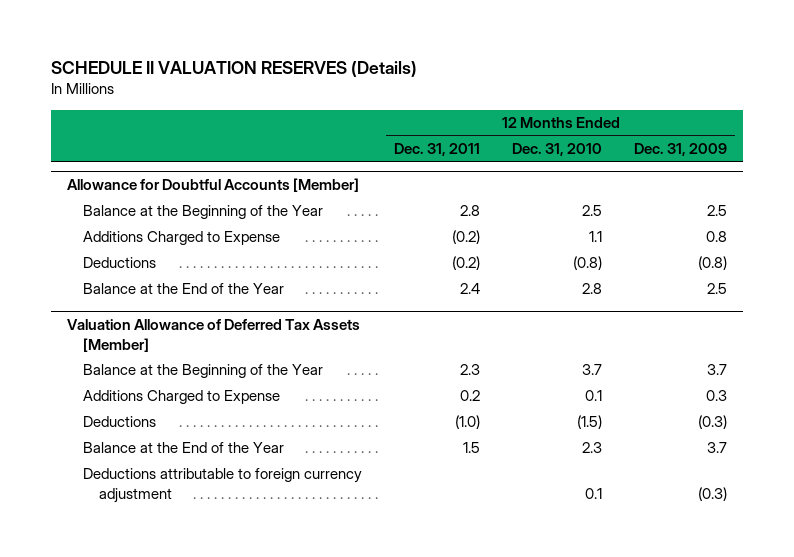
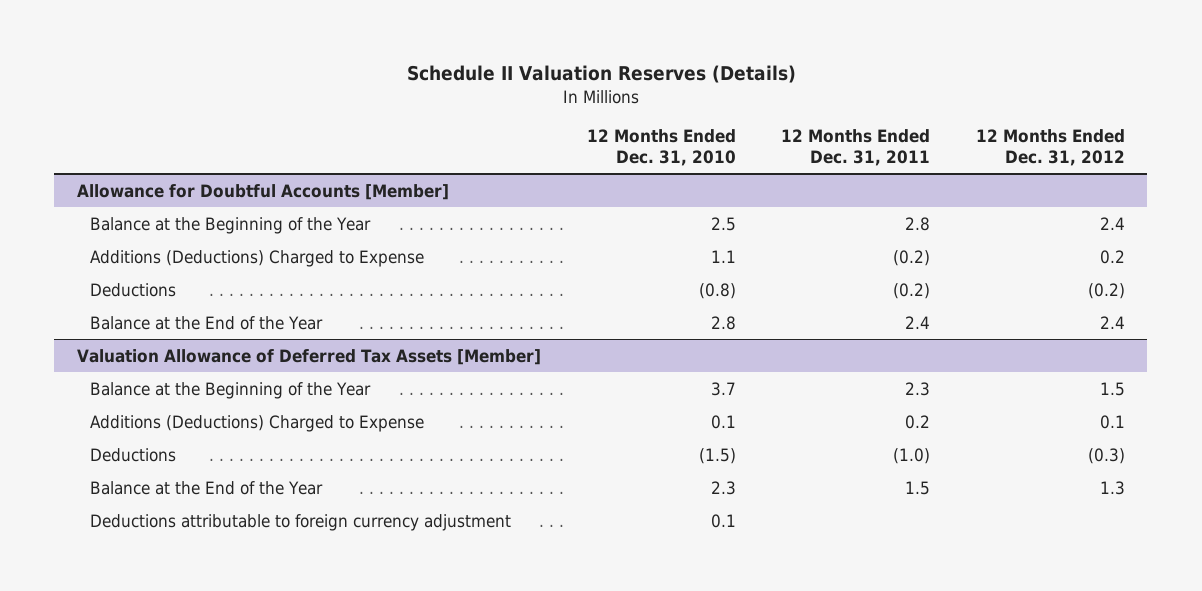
[50,61,417,78] SCHEDULE II VALUATION RESERVES (Details) -> [406,65,796,84] Schedule II Valuation Reserves (Details)
[634,142,728,156] Dec. 31, 2009 -> none
none -> [975,129,1125,166] 12 Months Ended Dec. 31, 2012
[82,231,280,246] Additions Charged to Expense -> [89,249,424,267] Additions (Deductions) Charged to Expense
[82,390,280,405] Additions Charged to Expense -> [89,414,424,432] Additions (Deductions) Charged to Expense

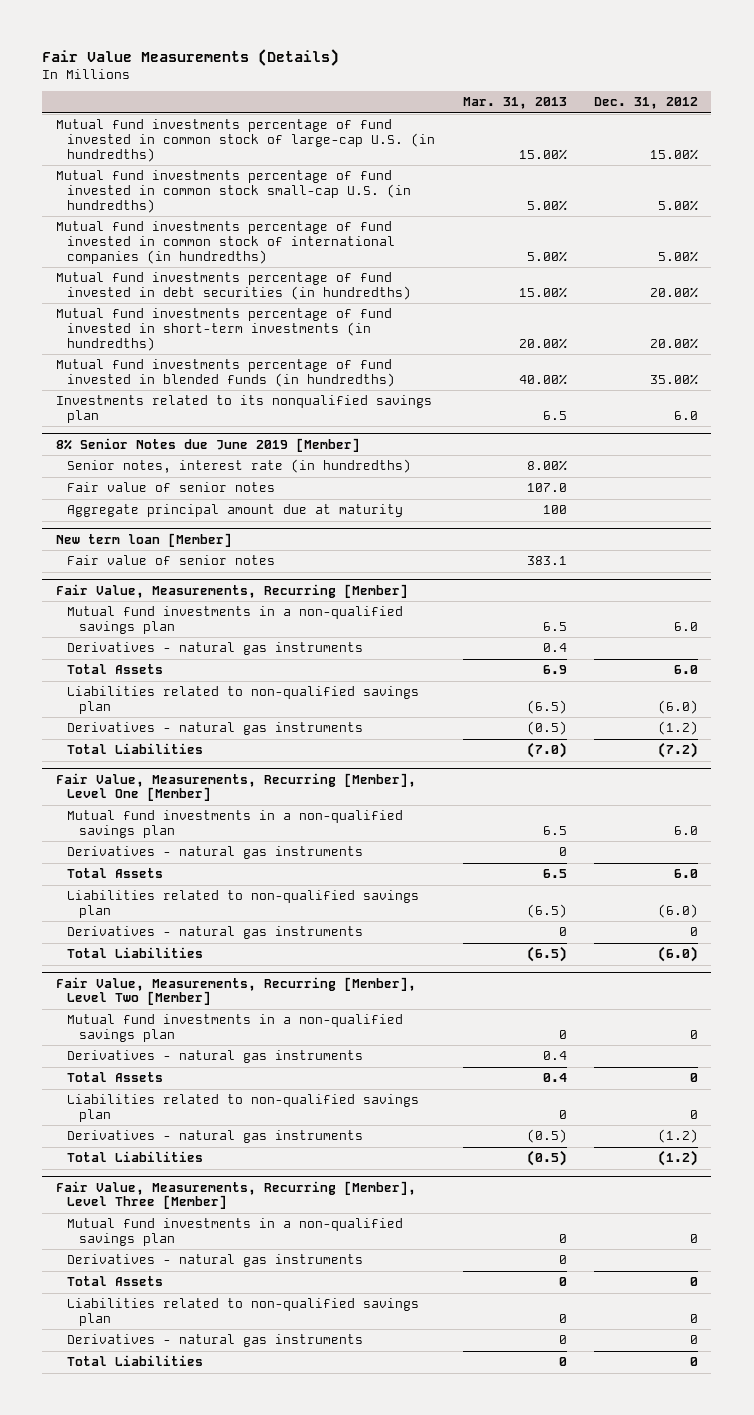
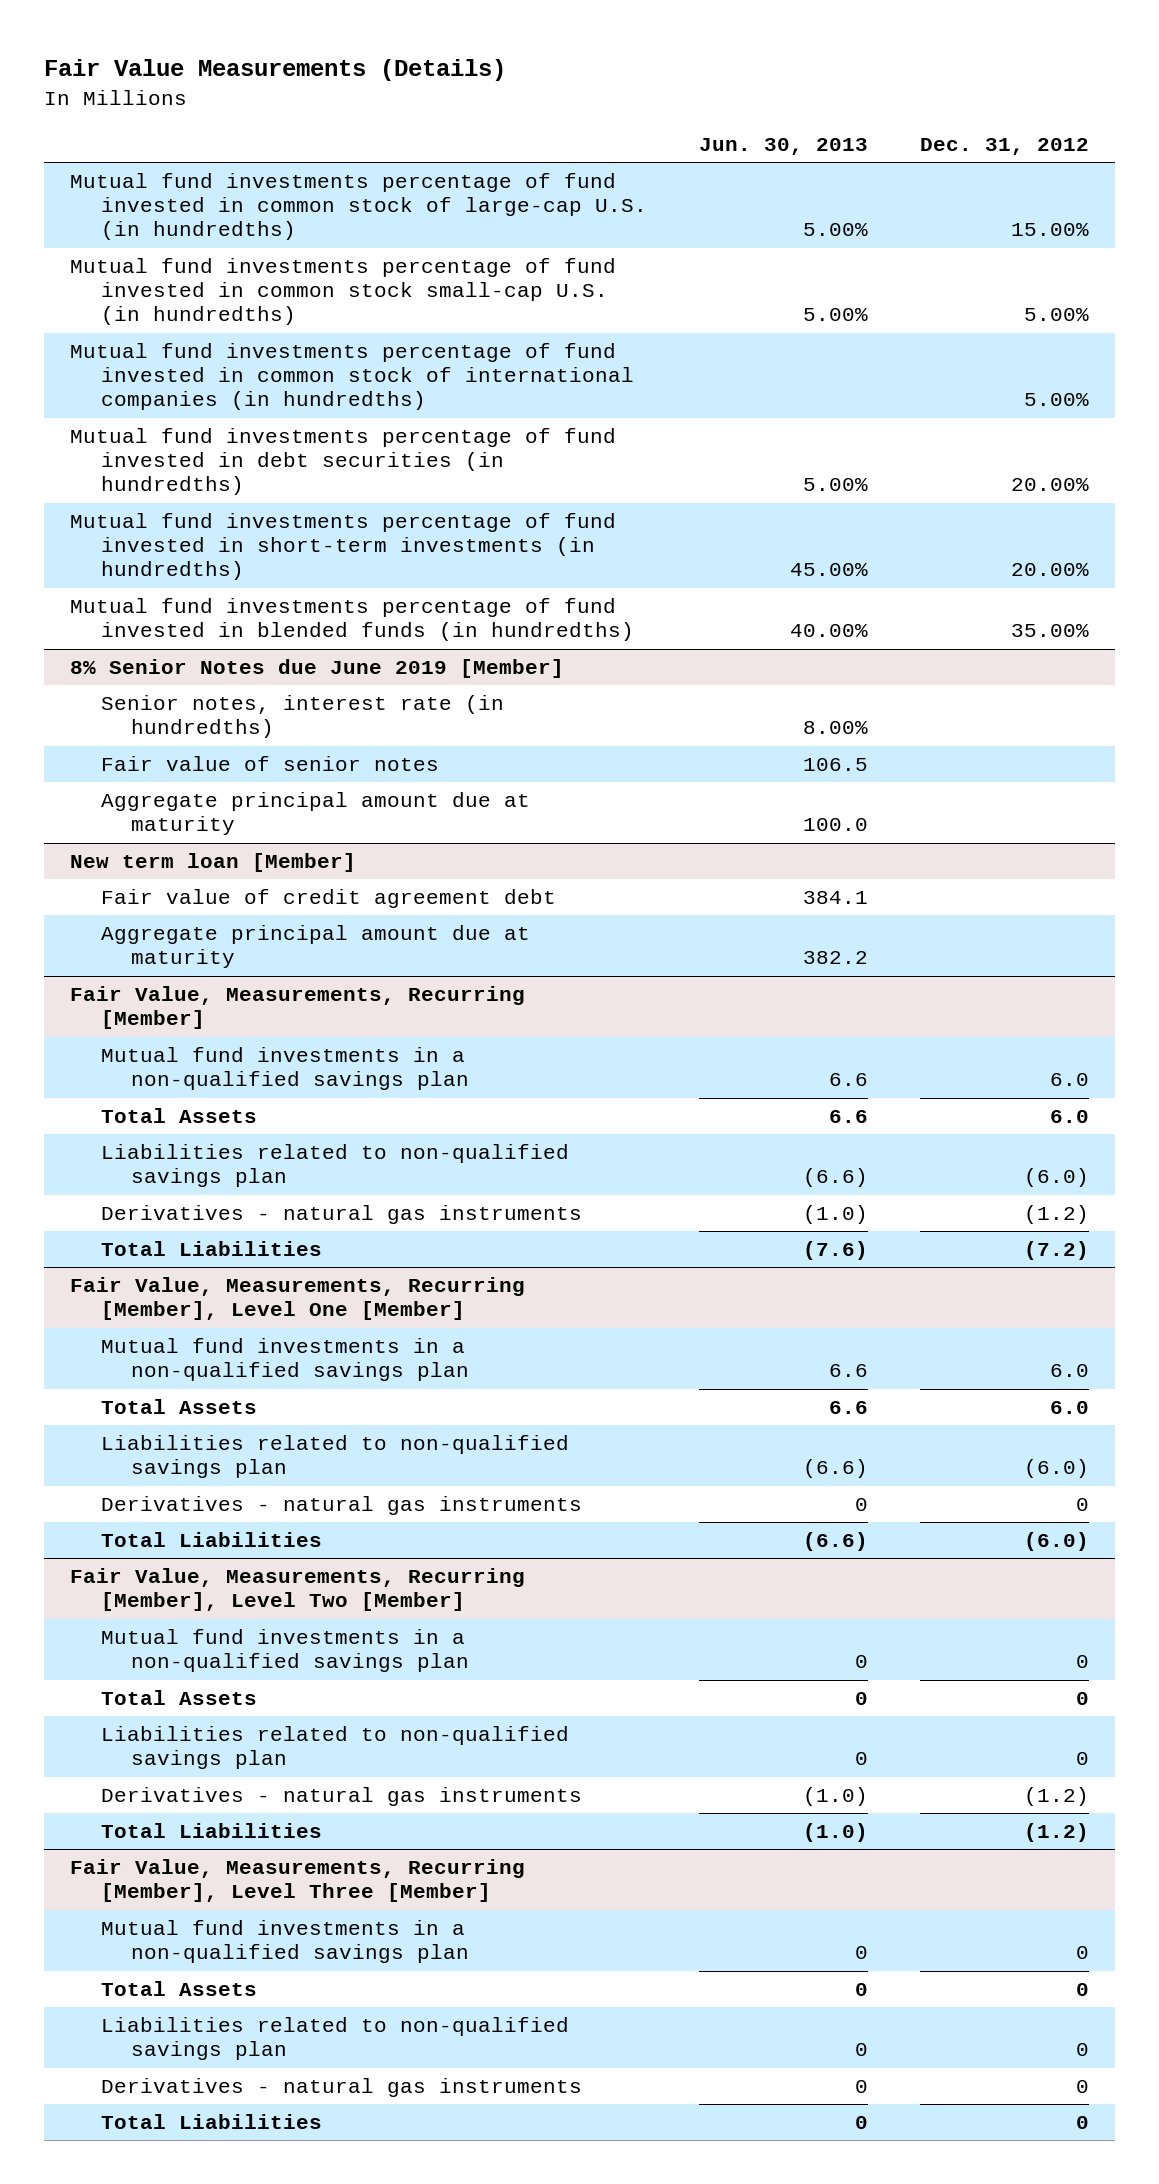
[462,97,567,110] Mar. 31, 2013 -> none
none -> [698,137,868,155] Jun. 30, 2013
[55,395,432,423] Investments related to its nonqualified savings plan -> none
[67,555,276,566] Fair value of senior notes -> [100,889,556,909] Fair value of credit agreement debt
none -> [100,925,530,969] Aggregate principal amount due at maturity
[67,642,364,656] Derivatives - natural gas instruments -> none
[67,846,364,860] Derivatives - natural gas instruments -> none
[67,1050,364,1064] Derivatives - natural gas instruments -> none
[67,1254,364,1268] Derivatives - natural gas instruments -> none

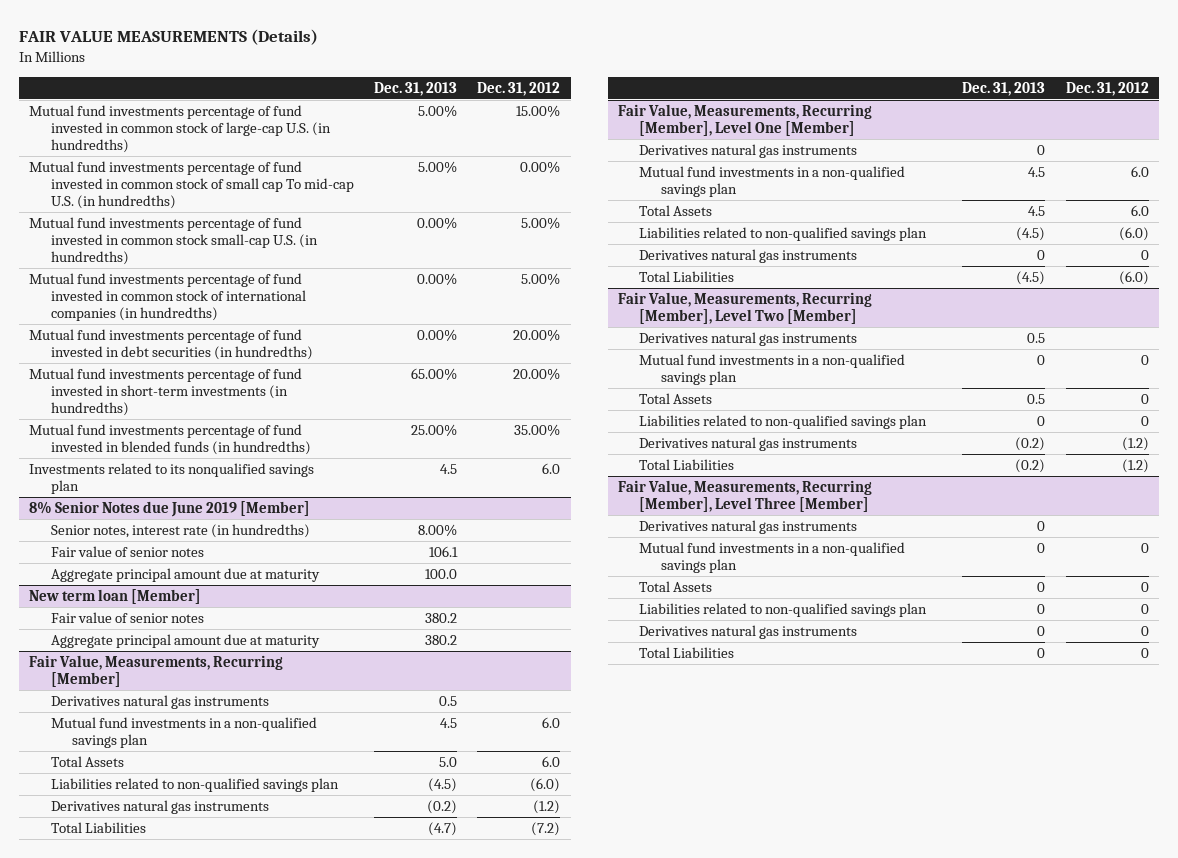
[43,59,506,82] Fair Value Measurements (Details) -> [19,29,319,46] FAIR VALUE MEASUREMENTS (Details)
[698,137,868,155] Jun. 30, 2013 -> none
none -> [374,81,458,96] Dec. 31, 2013
none -> [29,160,354,210] Mutual fund investments percentage of fund invested in common stock of small cap To mid-cap U.S. (in hundredths)
none -> [29,462,315,494] Investments related to its nonqualified savings plan
[100,889,556,909] Fair value of credit agreement debt -> [50,611,204,623] Fair value of senior notes
none -> [50,694,269,709] Derivatives natural gas instruments
[100,1205,582,1225] Derivatives - natural gas instruments -> [50,799,269,814] Derivatives natural gas instruments
none -> [639,143,858,158] Derivatives natural gas instruments
[100,1496,582,1516] Derivatives - natural gas instruments -> [639,248,858,263] Derivatives natural gas instruments
none -> [639,331,858,346] Derivatives natural gas instruments
[100,1787,582,1807] Derivatives - natural gas instruments -> [639,436,858,451] Derivatives natural gas instruments
none -> [639,519,858,534] Derivatives natural gas instruments
[100,2078,582,2098] Derivatives - natural gas instruments -> [639,624,858,639] Derivatives natural gas instruments

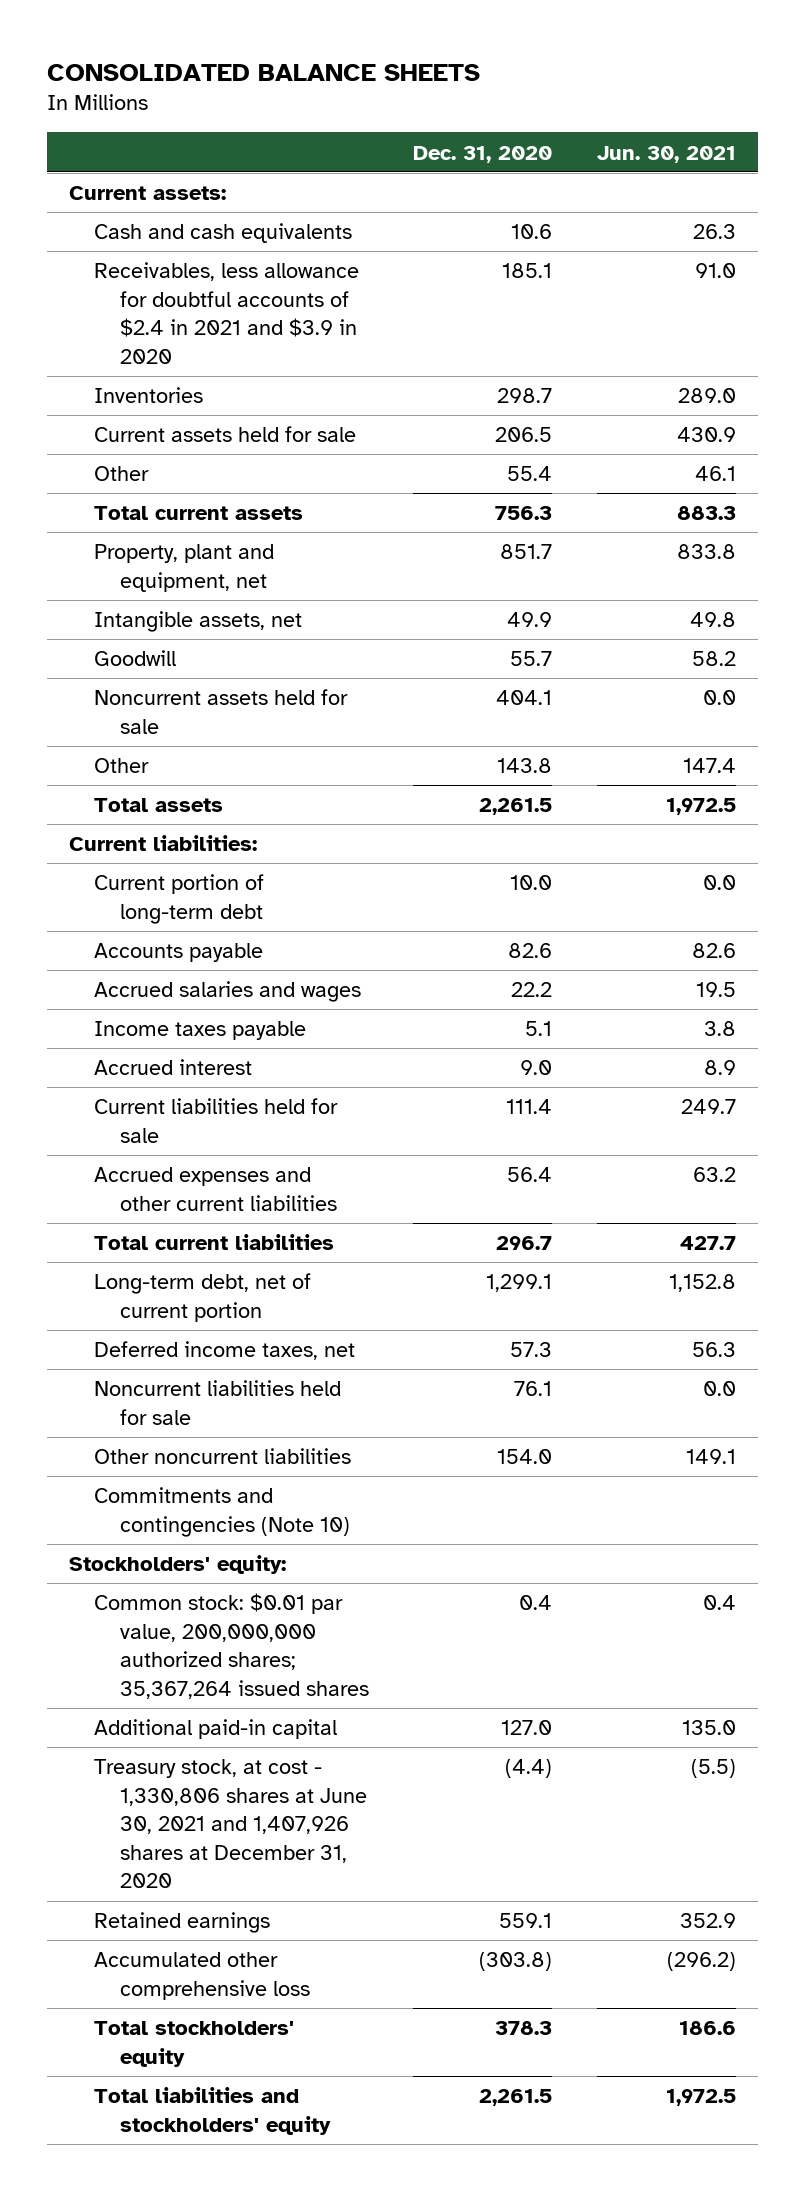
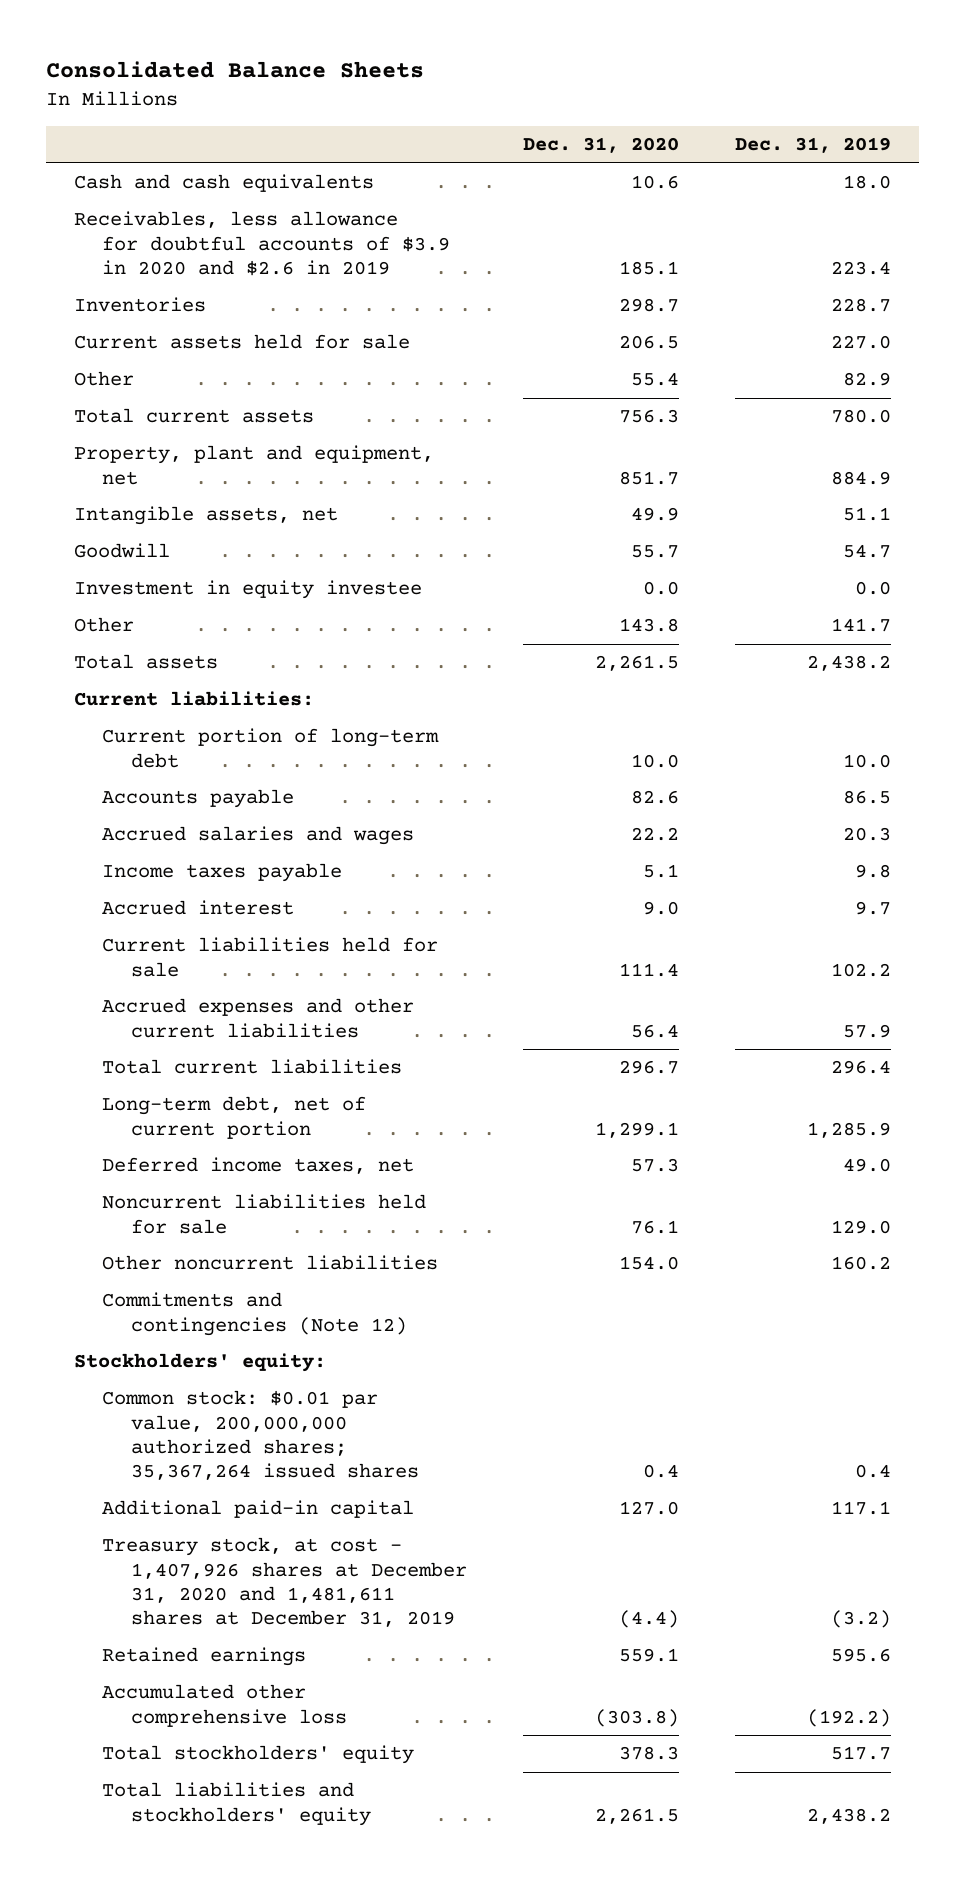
[46,63,480,81] CONSOLIDATED BALANCE SHEETS -> [45,61,424,79] Consolidated Balance Sheets
[597,145,737,163] Jun. 30, 2021 -> none
none -> [735,137,892,154] Dec. 31, 2019
[69,186,227,201] Current assets: -> none
[94,262,360,364] Receivables, less allowance for doubtful accounts of $2.4 in 2021 and $3.9 in 2020 -> [73,211,451,277] Receivables, less allowance for doubtful accounts of $3.9 in 2020 and $2.6 in 2019
[94,689,349,734] Noncurrent assets held for sale -> none
none -> [73,580,422,600] Investment in equity investee
[94,1487,350,1537] Commitments and contingencies (Note 10) -> [102,1292,407,1336] Commitments and contingencies (Note 12)
[94,1759,367,1889] Treasury stock, at cost - 1,330,806 shares at June 30, 2021 and 1,407,926 shares at December 31, 2020 -> [102,1537,467,1628] Treasury stock, at cost - 1,407,926 shares at December 31, 2020 and 1,481,611 shares at December 31, 2019

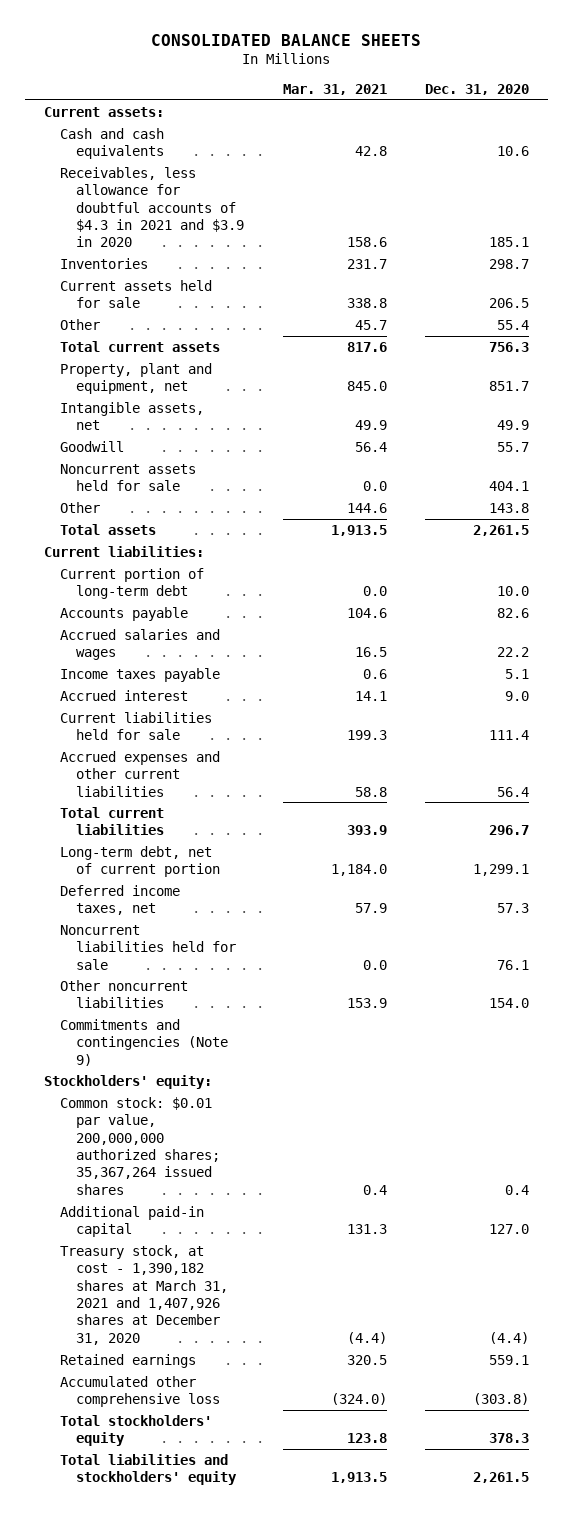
[45,61,424,79] Consolidated Balance Sheets -> [151,33,422,46] CONSOLIDATED BALANCE SHEETS
[735,137,892,154] Dec. 31, 2019 -> none
none -> [282,84,387,96] Mar. 31, 2021
none -> [43,106,164,117] Current assets:
[73,211,451,277] Receivables, less allowance for doubtful accounts of $3.9 in 2020 and $2.6 in 2019 -> [60,166,245,248] Receivables, less allowance for doubtful accounts of $4.3 in 2021 and $3.9 in 2020
[73,580,422,600] Investment in equity investee -> none
none -> [60,463,197,492] Noncurrent assets held for sale
[102,1292,407,1336] Commitments and contingencies (Note 12) -> [60,1018,229,1066] Commitments and contingencies (Note 9)
[102,1537,467,1628] Treasury stock, at cost - 1,407,926 shares at December 31, 2020 and 1,481,611 shares at December 31, 2019 -> [60,1244,229,1345] Treasury stock, at cost - 1,390,182 shares at March 31, 2021 and 1,407,926 shares at December 31, 2020

